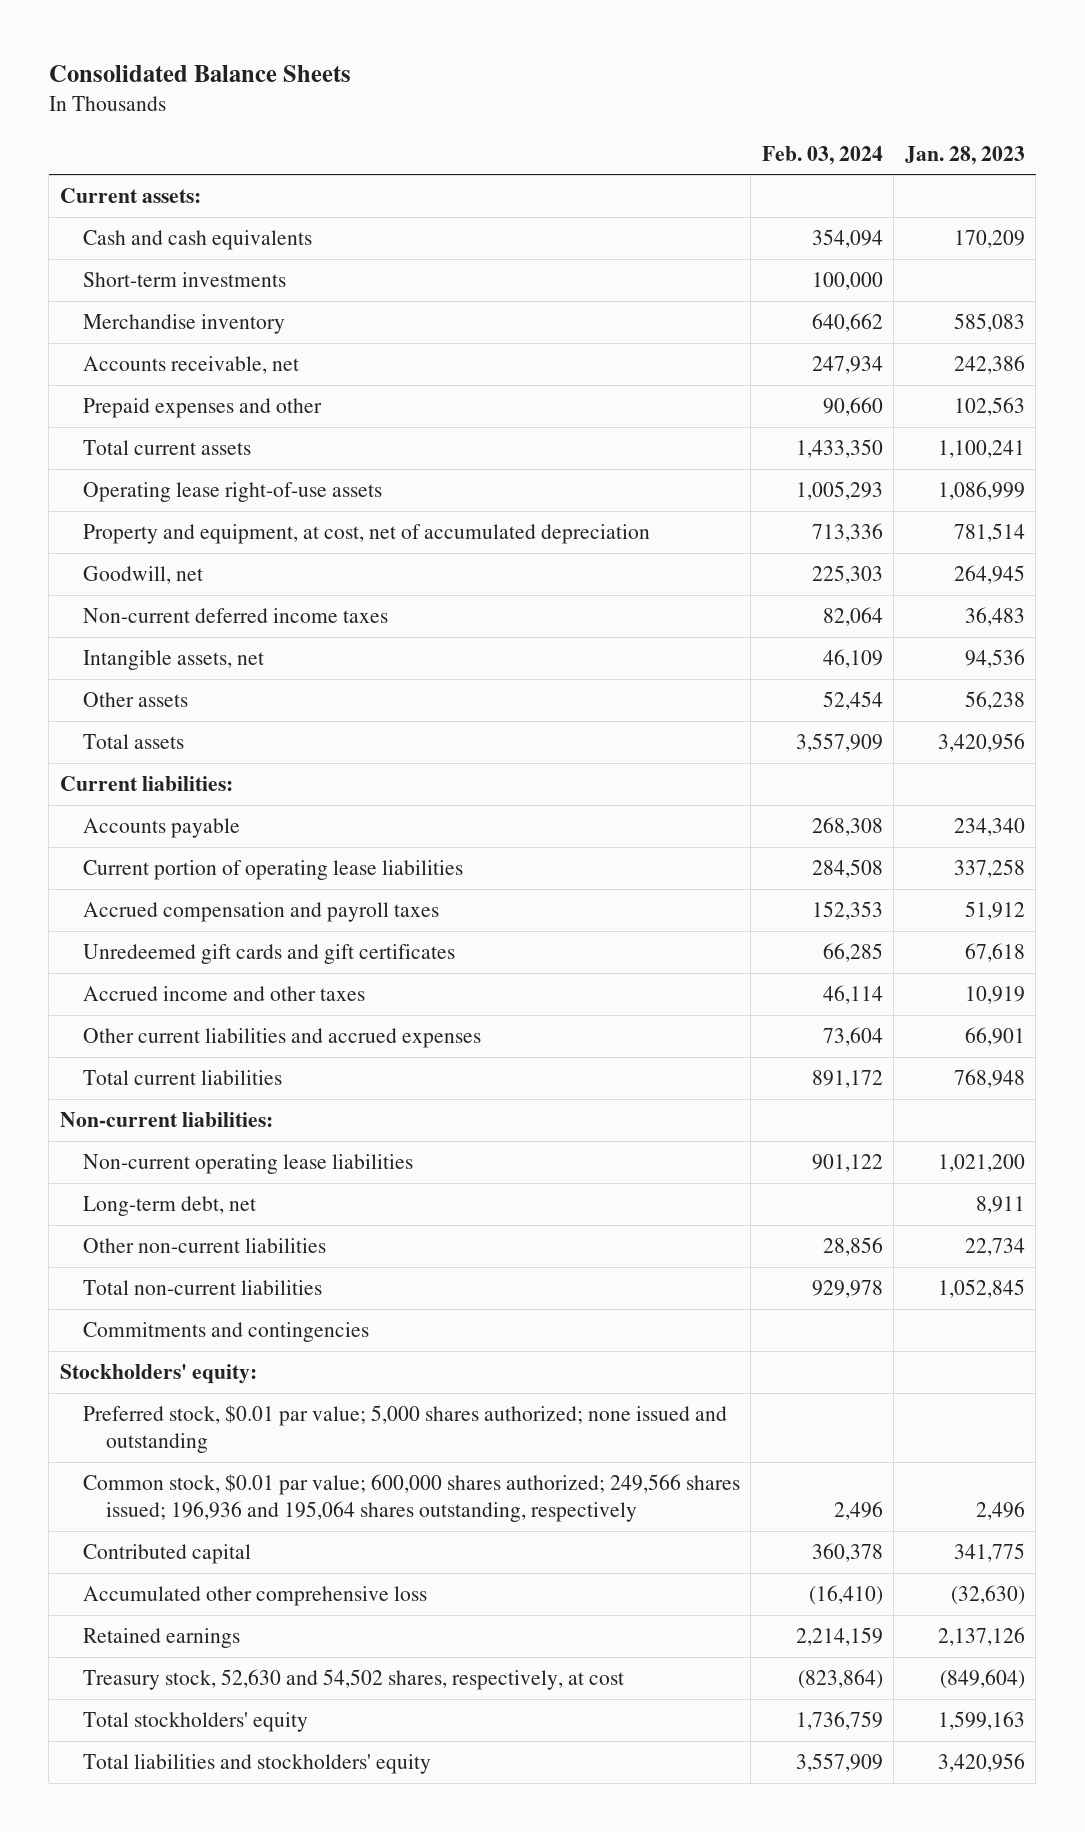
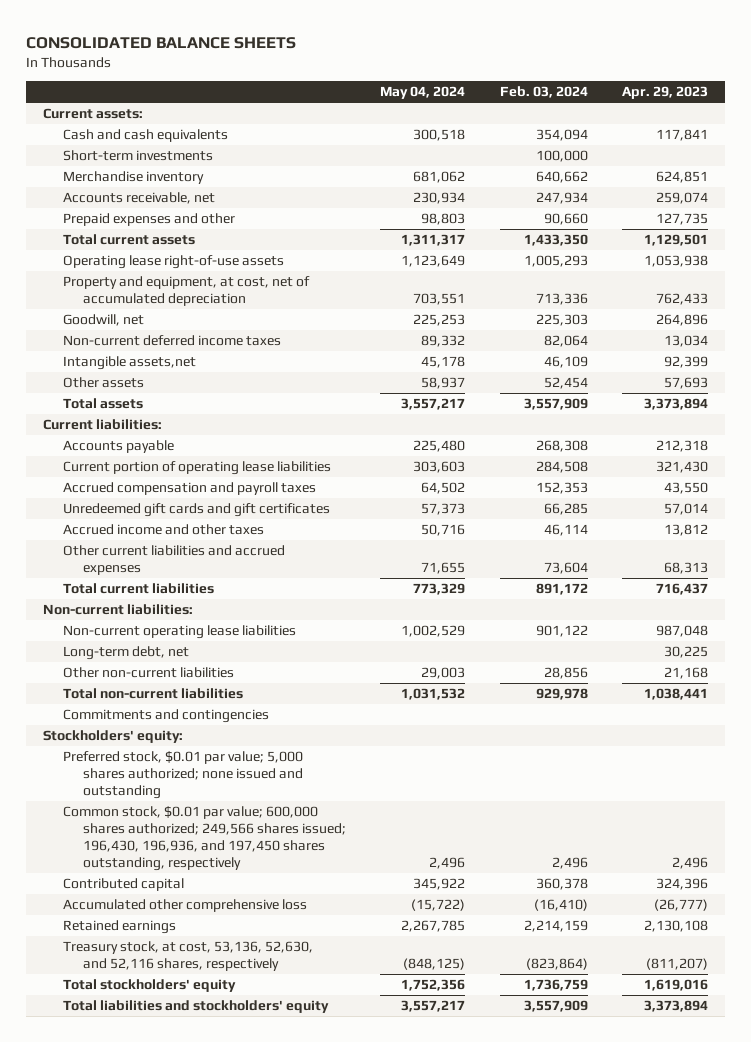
[48,65,351,83] Consolidated Balance Sheets -> [25,36,296,49] CONSOLIDATED BALANCE SHEETS
[904,145,1025,165] Jan. 28, 2023 -> none
none -> [380,86,466,100] May 04, 2024
none -> [622,86,709,100] Apr. 29, 2023
[82,649,264,670] Intangible assets, net -> [62,356,196,371] Intangible assets,net
[82,1473,740,1522] Common stock, $0.01 par value; 600,000 shares authorized; 249,566 shares issued; 196,936 and 195,064 shares outstanding, respectively -> [62,806,346,872] Common stock, $0.01 par value; 600,000 shares authorized; 249,566 shares issued; 196,430, 196,936, and 197,450 shares outstanding, respectively
[82,1668,624,1690] Treasury stock, 52,630 and 54,502 shares, respectively, at cost -> [62,941,313,972] Treasury stock, at cost, 53,136, 52,630, and 52,116 shares, respectively

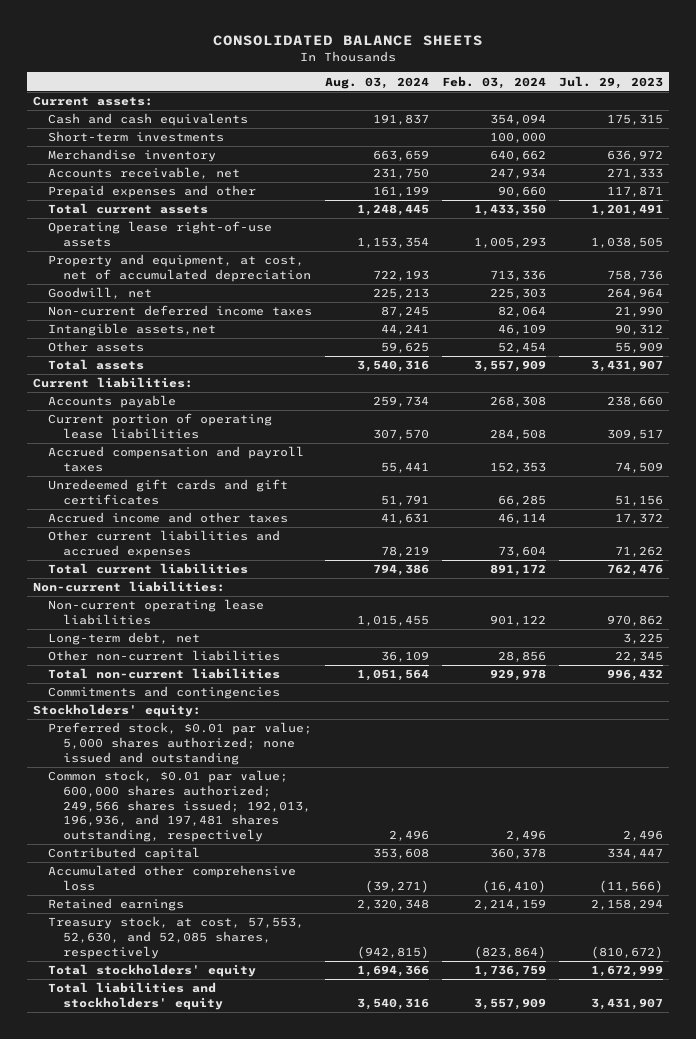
[380,86,466,100] May 04, 2024 -> none
[622,86,709,100] Apr. 29, 2023 -> none
none -> [325,76,430,89] Aug. 03, 2024
none -> [558,75,663,89] Jul. 29, 2023
[62,806,346,872] Common stock, $0.01 par value; 600,000 shares authorized; 249,566 shares issued; 196,430, 196,936, and 197,450 shares outstanding, respectively -> [48,770,312,843] Common stock, $0.01 par value; 600,000 shares authorized; 249,566 shares issued; 192,013, 196,936, and 197,481 shares outstanding, respectively
[62,941,313,972] Treasury stock, at cost, 53,136, 52,630, and 52,116 shares, respectively -> [48,916,305,959] Treasury stock, at cost, 57,553, 52,630, and 52,085 shares, respectively

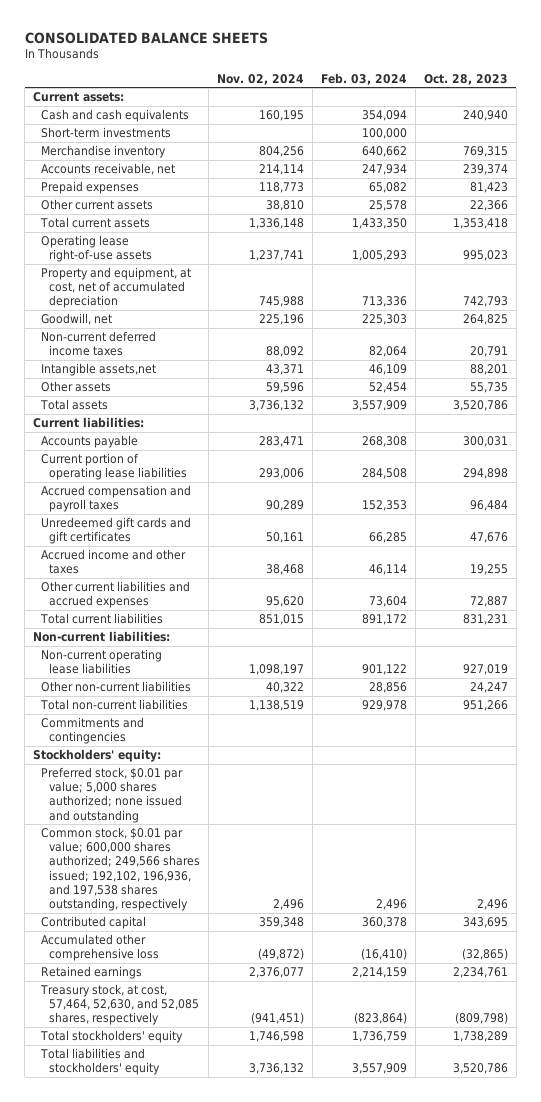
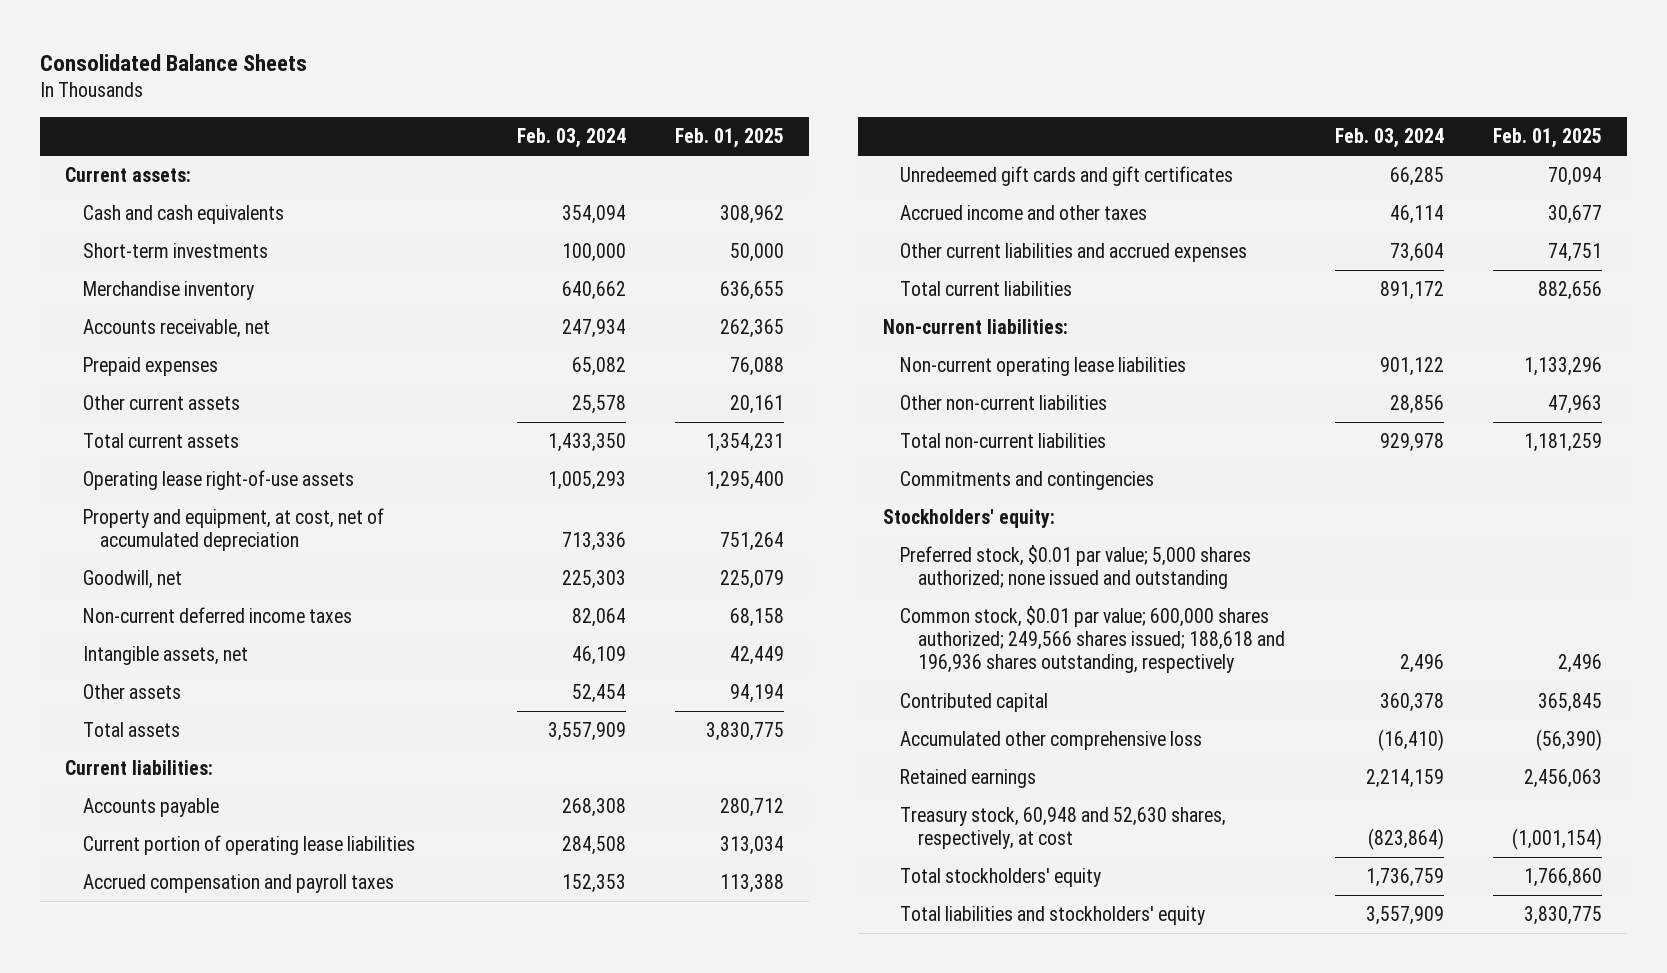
[24,31,268,44] CONSOLIDATED BALANCE SHEETS -> [40,53,308,71] Consolidated Balance Sheets
[217,73,305,85] Nov. 02, 2024 -> none
[423,73,508,85] Oct. 28, 2023 -> none
none -> [675,127,785,148] Feb. 01, 2025
[41,363,157,377] Intangible assets,net -> [82,646,248,666] Intangible assets, net
[41,827,201,911] Common stock, $0.01 par value; 600,000 shares authorized; 249,566 shares issued; 192,102, 196,936, and 197,538 shares outstanding, respectively -> [900,606,1285,674] Common stock, $0.01 par value; 600,000 shares authorized; 249,566 shares issued; 188,618 and 196,936 shares outstanding, respectively
[40,984,200,1026] Treasury stock, at cost, 57,464, 52,630, and 52,085 shares, respectively -> [900,807,1227,850] Treasury stock, 60,948 and 52,630 shares, respectively, at cost

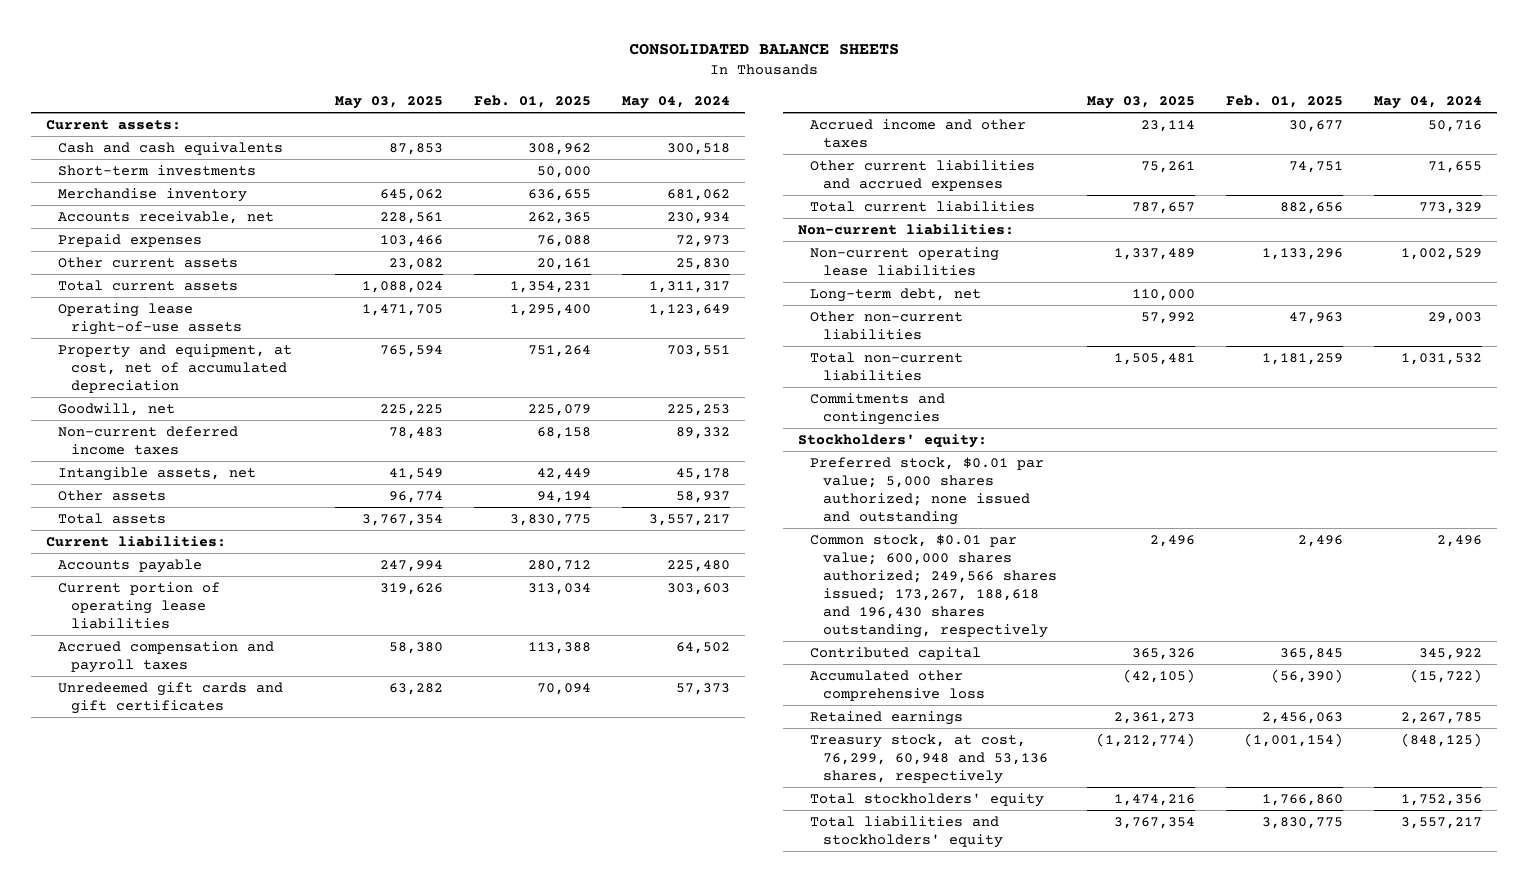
[40,53,308,71] Consolidated Balance Sheets -> [628,43,899,56] CONSOLIDATED BALANCE SHEETS
[516,127,626,148] Feb. 03, 2024 -> none
none -> [335,96,444,110] May 03, 2025
none -> [621,96,730,110] May 04, 2024
none -> [810,287,982,302] Long-term debt, net
[900,606,1285,674] Common stock, $0.01 par value; 600,000 shares authorized; 249,566 shares issued; 188,618 and 196,936 shares outstanding, respectively -> [810,533,1057,638] Common stock, $0.01 par value; 600,000 shares authorized; 249,566 shares issued; 173,267, 188,618 and 196,430 shares outstanding, respectively
[900,807,1227,850] Treasury stock, 60,948 and 52,630 shares, respectively, at cost -> [810,733,1048,784] Treasury stock, at cost, 76,299, 60,948 and 53,136 shares, respectively

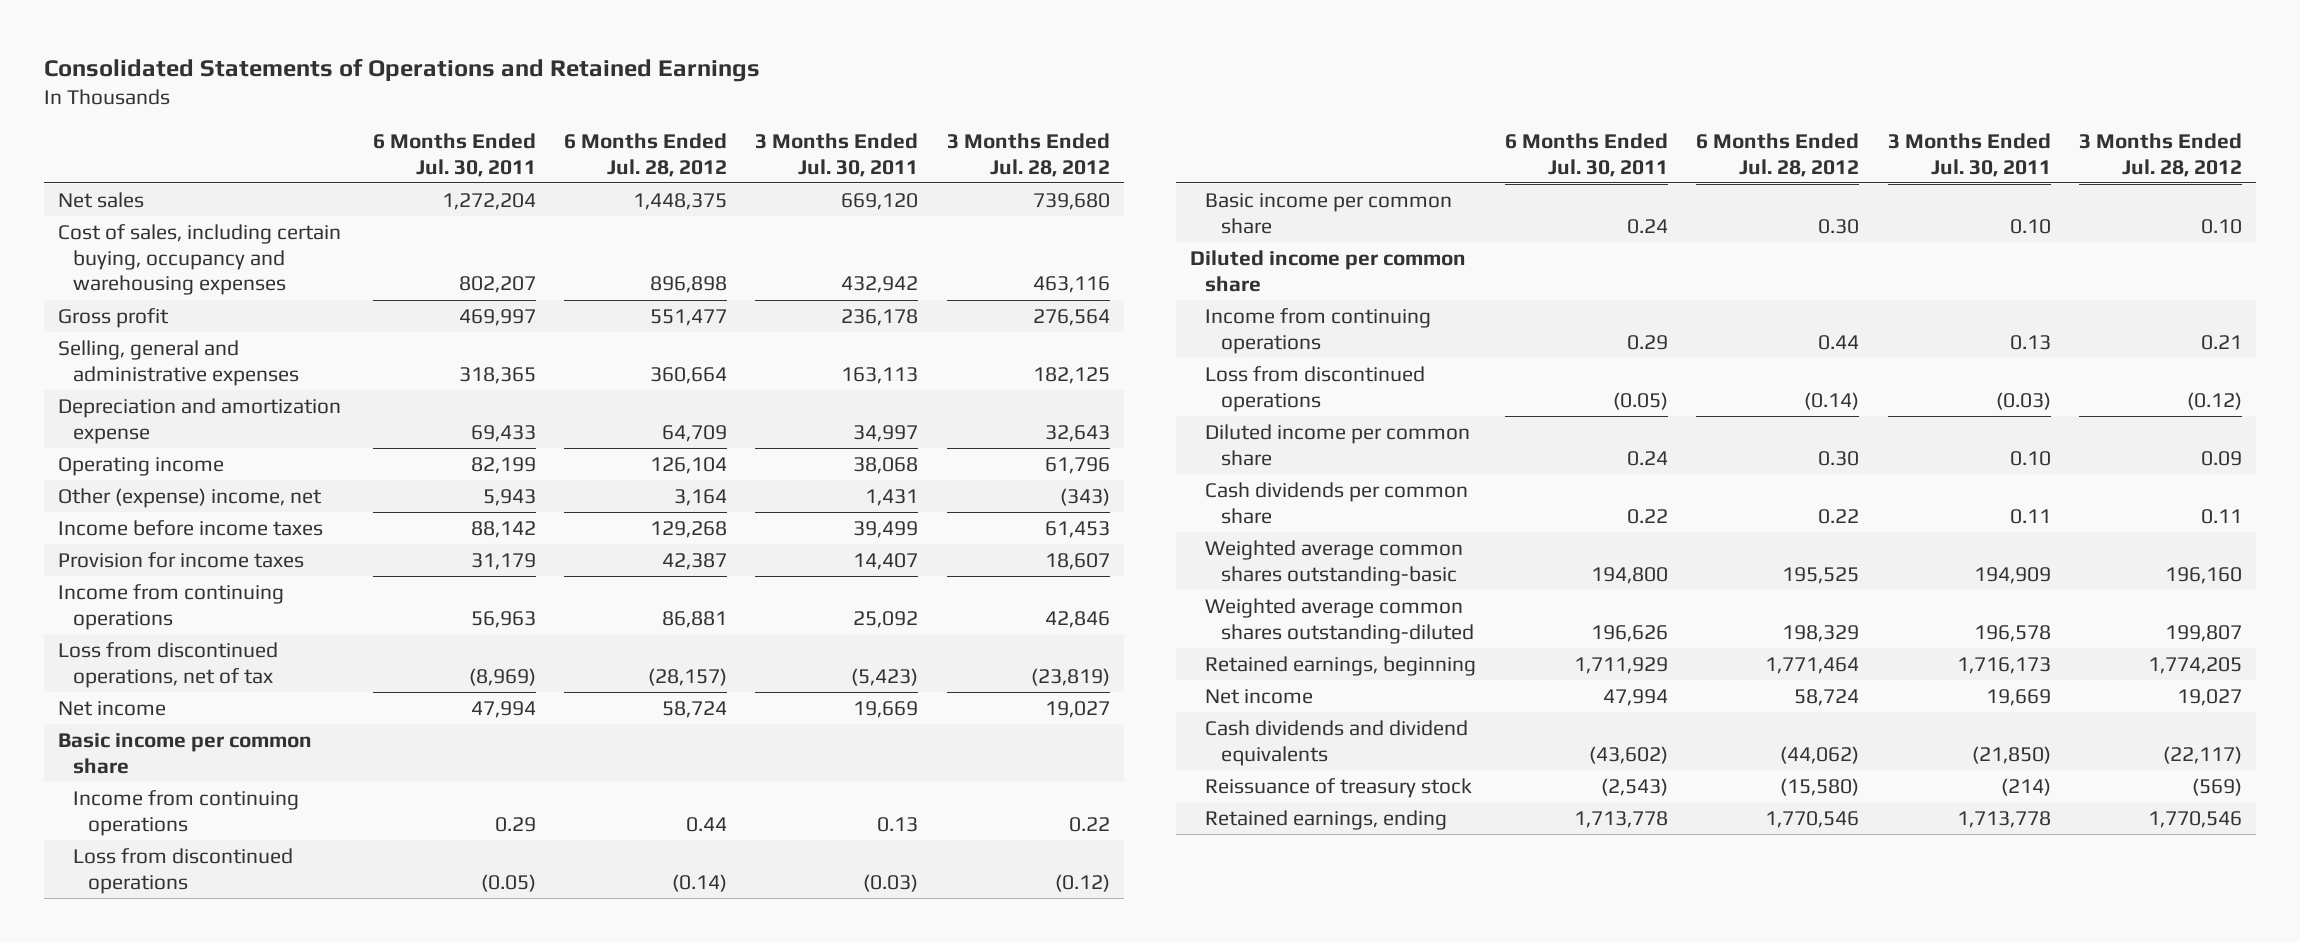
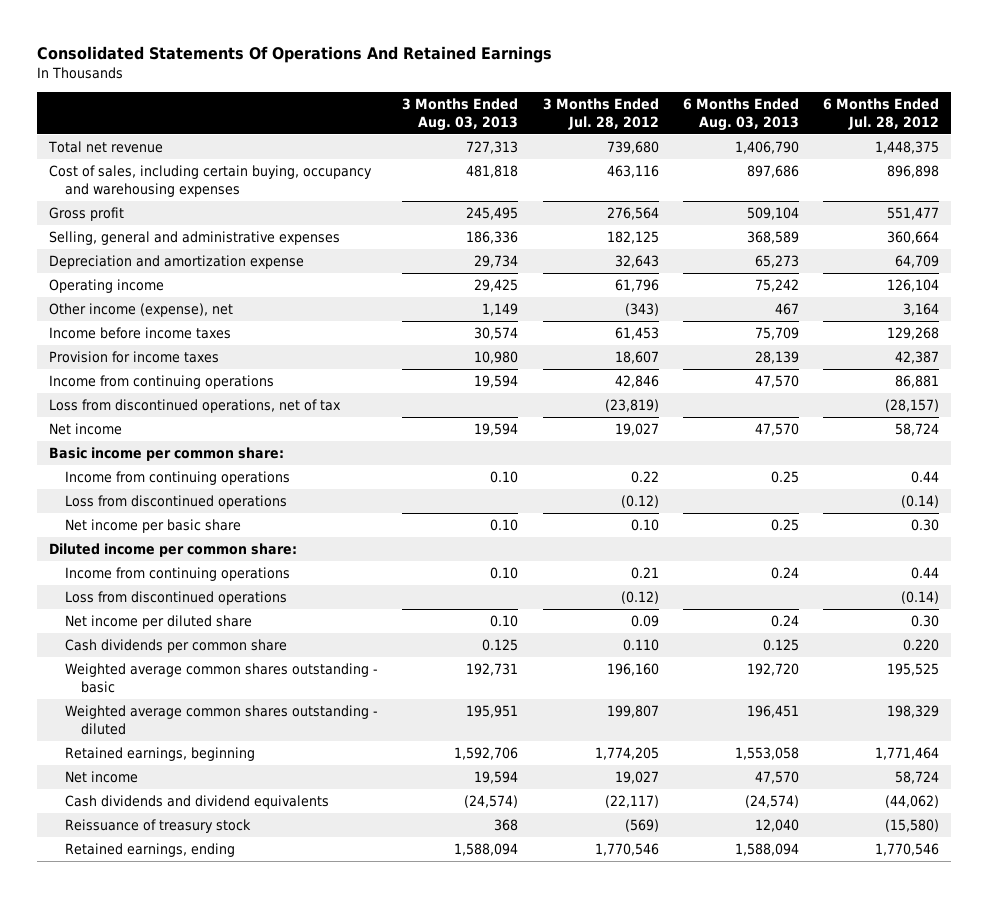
[43,58,760,83] Consolidated Statements of Operations and Retained Earnings -> [37,45,553,63] Consolidated Statements Of Operations And Retained Earnings
[372,132,536,177] 6 Months Ended Jul. 30, 2011 -> none
[755,132,919,177] 3 Months Ended Jul. 30, 2011 -> none
none -> [402,97,519,132] 3 Months Ended Aug. 03, 2013
none -> [682,97,799,132] 6 Months Ended Aug. 03, 2013
[57,191,144,208] Net sales -> [48,141,164,154] Total net revenue
[57,487,322,508] Other (expense) income, net -> [49,303,234,318] Other income (expense), net
[57,732,312,774] Basic income per common share -> [49,447,285,462] Basic income per common share:
[1205,192,1453,234] Basic income per common share -> [65,519,242,534] Net income per basic share
[1190,249,1467,292] Diluted income per common share -> [49,543,298,558] Diluted income per common share:
[1205,423,1471,466] Diluted income per common share -> [65,615,253,630] Net income per diluted share
[1818,508,1860,524] 0.22 -> [902,639,939,652] 0.220
[2201,508,2243,524] 0.11 -> [622,639,659,652] 0.110
[1205,539,1464,586] Weighted average common shares outstanding-basic -> [65,663,379,694] Weighted average common shares outstanding - basic
[1205,597,1474,644] Weighted average common shares outstanding-diluted -> [65,705,379,736] Weighted average common shares outstanding - diluted

